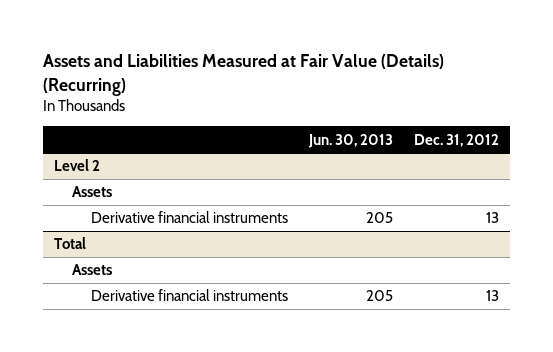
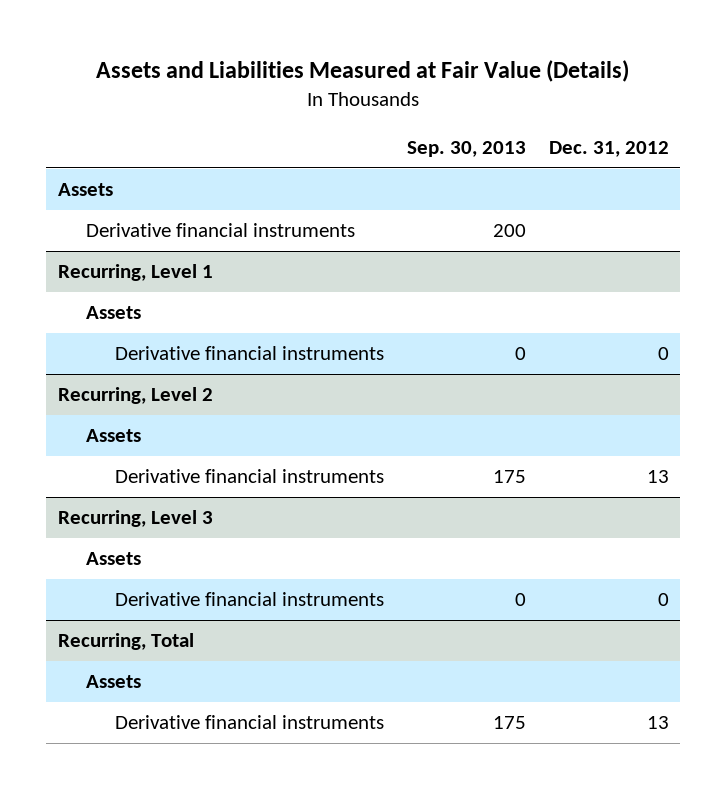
[43,53,445,96] Assets and Liabilities Measured at Fair Value (Details) (Recurring) -> [96,60,630,83] Assets and Liabilities Measured at Fair Value (Details)
[307,133,393,148] Jun. 30, 2013 -> none
none -> [406,141,526,158] Sep. 30, 2013
[53,159,100,172] Level 2 -> none
none -> [86,223,356,238] Derivative financial instruments
none -> [57,264,213,282] Recurring, Level 1
none -> [86,306,142,320] Assets
none -> [114,346,384,361] Derivative financial instruments
none -> [57,387,213,405] Recurring, Level 2
none -> [86,429,142,443] Assets
[53,237,86,250] Total -> none
none -> [57,510,213,528] Recurring, Level 3
none -> [114,592,384,607] Derivative financial instruments
none -> [57,633,194,651] Recurring, Total
none -> [86,675,142,689] Assets

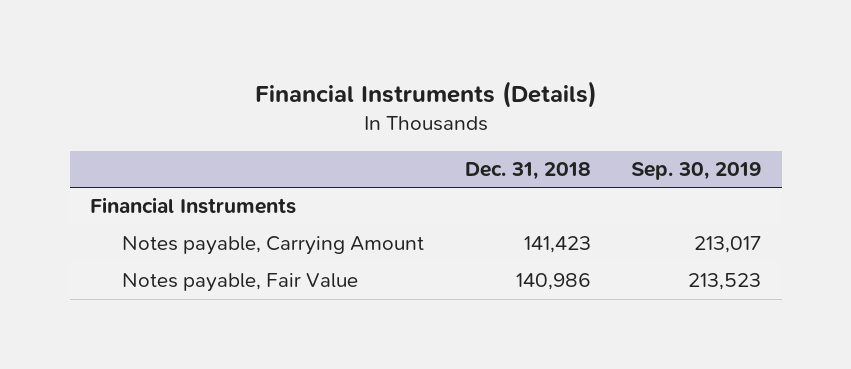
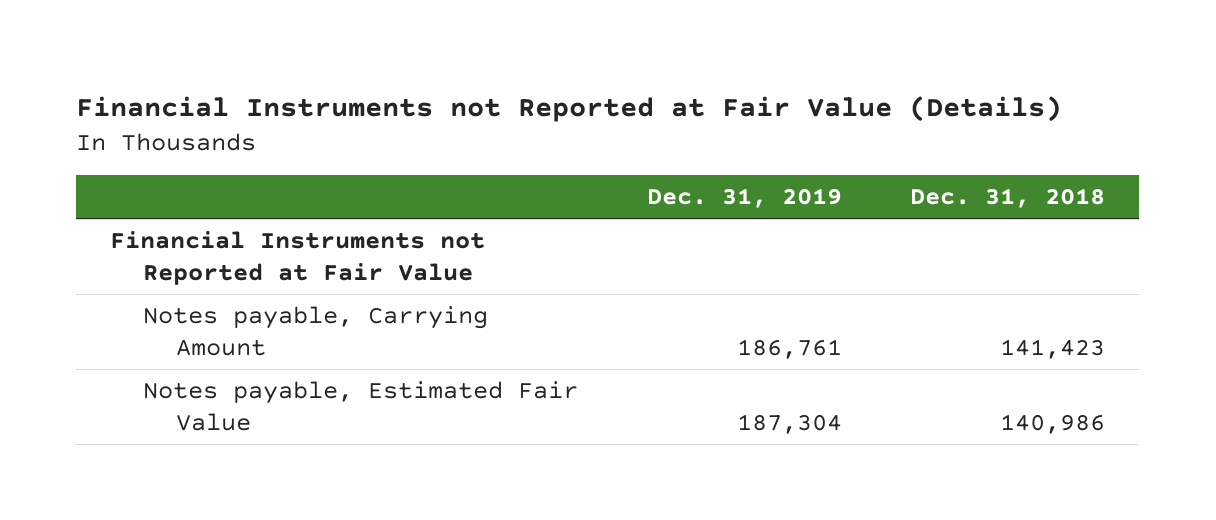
[254,80,597,108] Financial Instruments (Details) -> [76,95,1063,122] Financial Instruments not Reported at Fair Value (Details)
[631,162,762,181] Sep. 30, 2019 -> none
none -> [646,188,842,209] Dec. 31, 2019
[90,197,297,215] Financial Instruments -> [110,230,486,286] Financial Instruments not Reported at Fair Value
[121,273,358,293] Notes payable, Fair Value -> [143,380,579,432] Notes payable, Estimated Fair Value

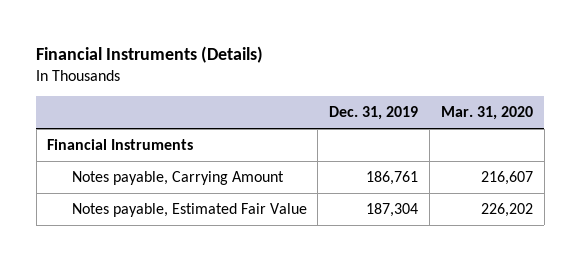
[76,95,1063,122] Financial Instruments not Reported at Fair Value (Details) -> [36,46,264,64] Financial Instruments (Details)
[910,188,1106,209] Dec. 31, 2018 -> none
none -> [441,106,534,121] Mar. 31, 2020
[110,230,486,286] Financial Instruments not Reported at Fair Value -> [47,138,194,150] Financial Instruments

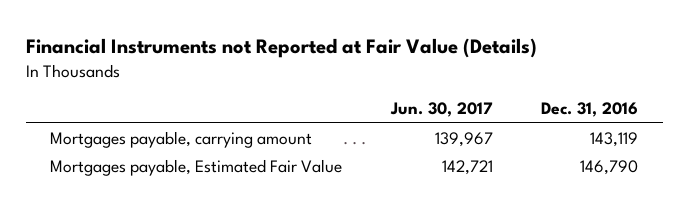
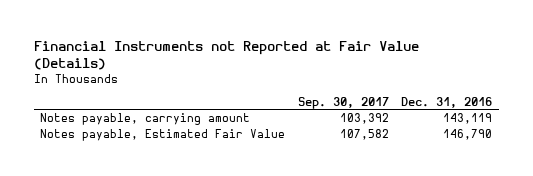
[389,102,493,118] Jun. 30, 2017 -> none
none -> [297,96,389,109] Sep. 30, 2017
[50,131,313,149] Mortgages payable, carrying amount -> [40,113,251,126] Notes payable, carrying amount
[50,159,343,177] Mortgages payable, Estimated Fair Value -> [40,129,286,142] Notes payable, Estimated Fair Value

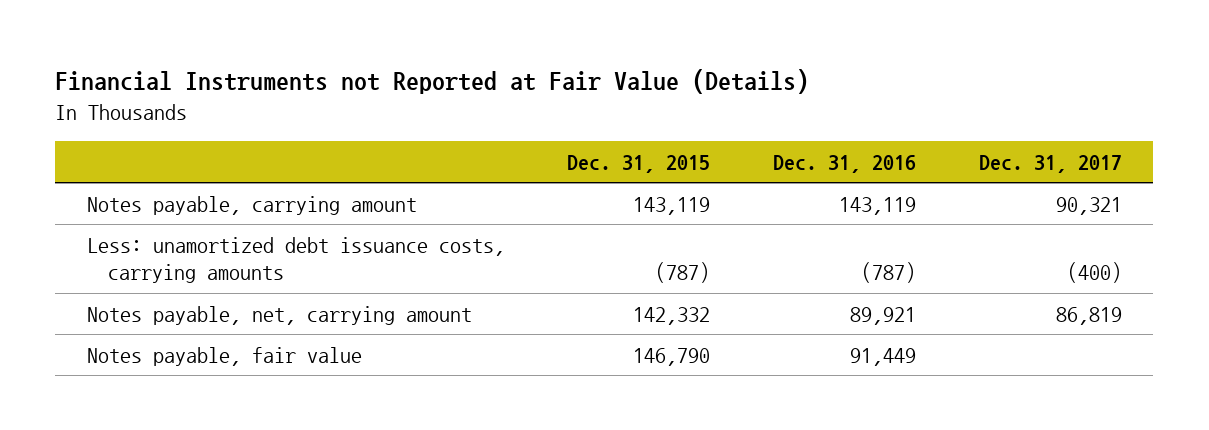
[297,96,389,109] Sep. 30, 2017 -> none
none -> [567,154,711,173] Dec. 31, 2015
none -> [978,154,1122,173] Dec. 31, 2017
none -> [86,236,505,284] Less: unamortized debt issuance costs, carrying amounts
none -> [86,305,472,325] Notes payable, net, carrying amount
[40,129,286,142] Notes payable, Estimated Fair Value -> [86,346,362,366] Notes payable, fair value
[443,129,493,141] 146,790 -> [850,347,917,366] 91,449

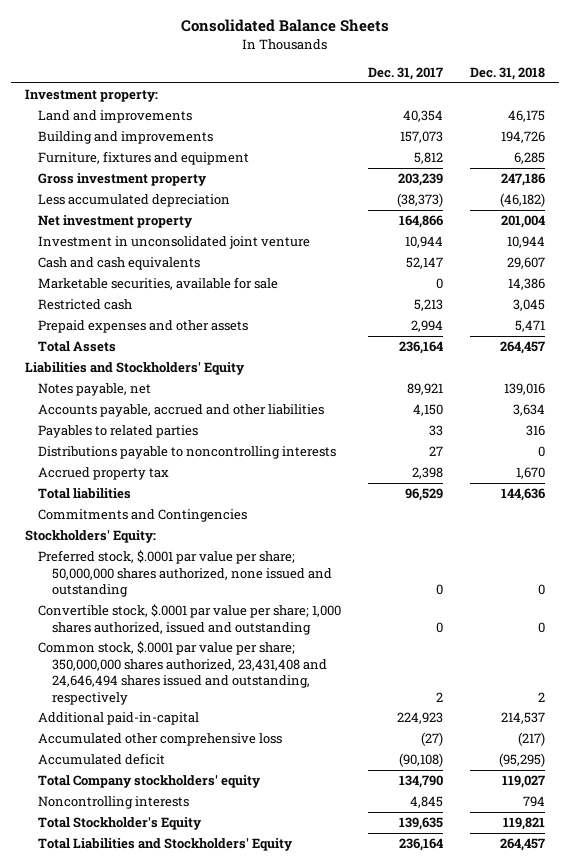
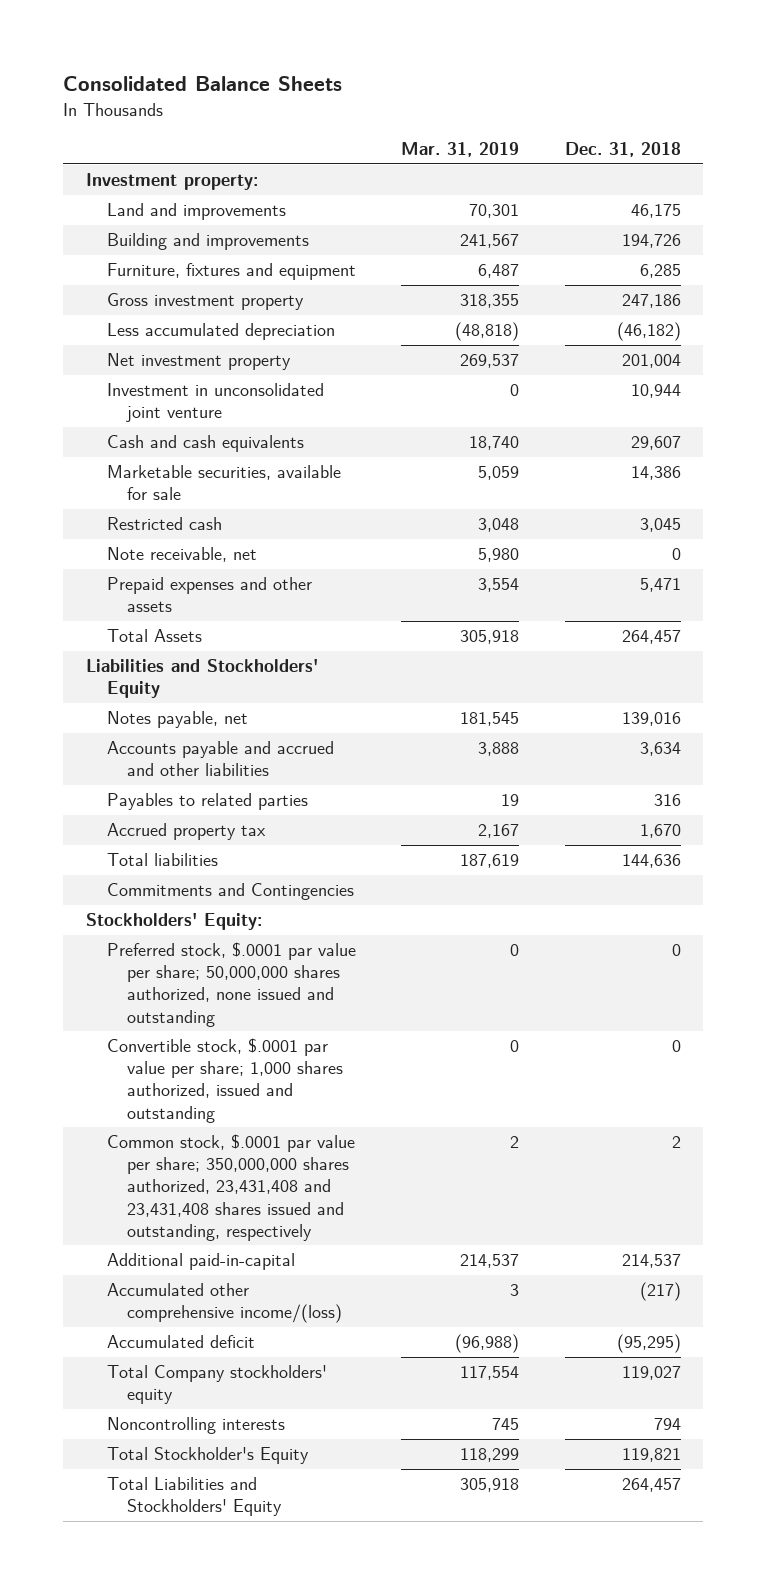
[368,67,444,81] Dec. 31, 2017 -> none
none -> [401,142,520,158] Mar. 31, 2019
none -> [106,547,257,563] Note receivable, net
[38,404,325,418] Accounts payable, accrued and other liabilities -> [106,741,334,777] Accounts payable and accrued and other liabilities
[38,446,337,460] Distributions payable to noncontrolling interests -> none
[38,641,327,705] Common stock, $.0001 par value per share; 350,000,000 shares authorized, 23,431,408 and 24,646,494 shares issued and outstanding, respectively -> [106,1134,355,1241] Common stock, $.0001 par value per share; 350,000,000 shares authorized, 23,431,408 and 23,431,408 shares issued and outstanding, respectively
[38,733,283,747] Accumulated other comprehensive loss -> [106,1283,343,1324] Accumulated other comprehensive income/(loss)

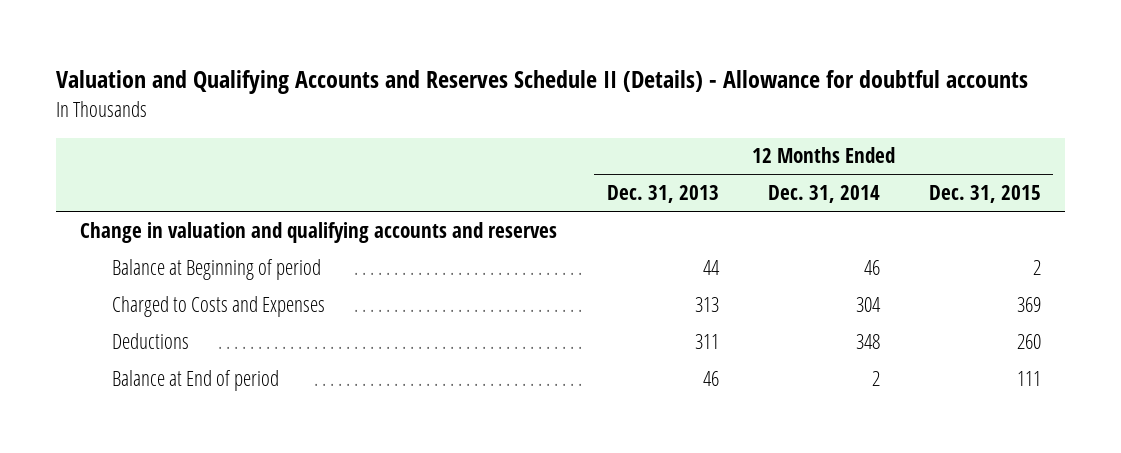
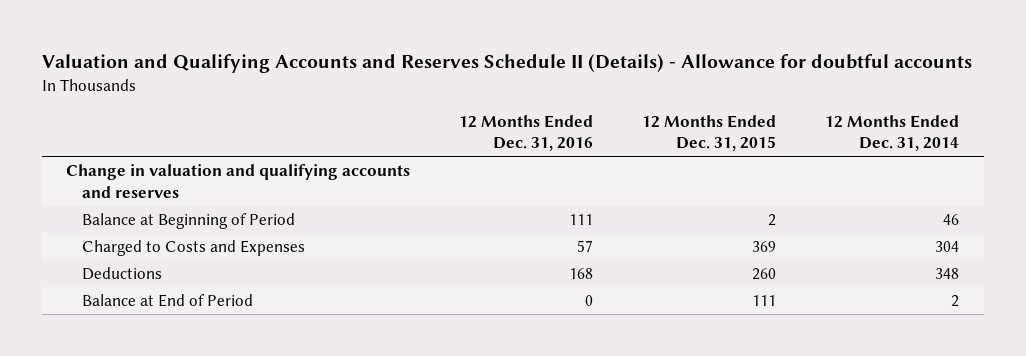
[606,185,719,204] Dec. 31, 2013 -> none
none -> [459,114,594,152] 12 Months Ended Dec. 31, 2016
[111,258,321,280] Balance at Beginning of period -> [81,213,295,230] Balance at Beginning of Period
[111,369,279,391] Balance at End of period -> [81,294,253,308] Balance at End of Period

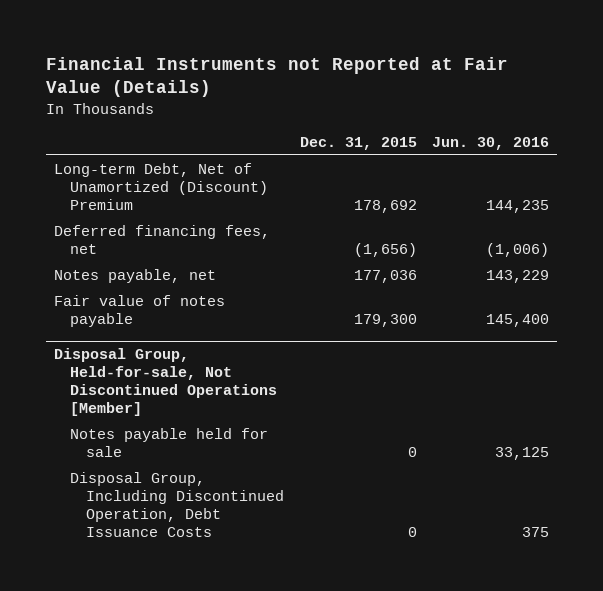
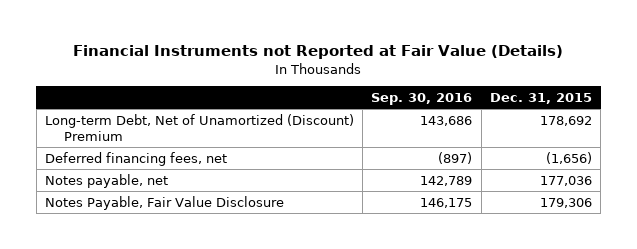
[431,136,549,150] Jun. 30, 2016 -> none
none -> [371,93,473,106] Sep. 30, 2016
[53,347,278,417] Disposal Group, Held-for-sale, Not Discontinued Operations [Member] -> none
[70,427,269,458] Notes payable held for sale -> none
[70,471,285,538] Disposal Group, Including Discontinued Operation, Debt Issuance Costs -> none
[53,294,225,328] Fair value of notes payable -> [44,195,284,210] Notes Payable, Fair Value Disclosure
[353,314,417,328] 179,300 -> [540,197,593,208] 179,306

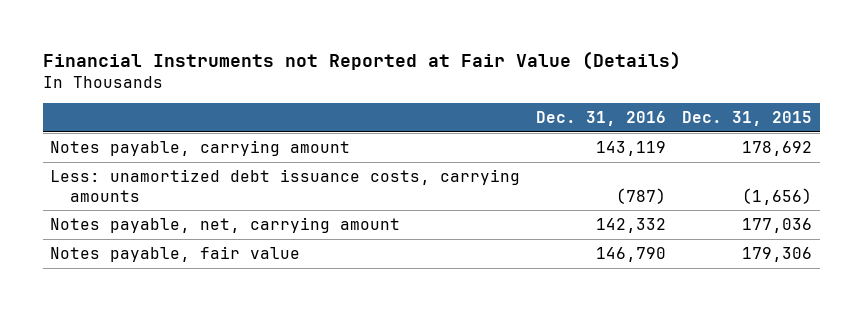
[371,93,473,106] Sep. 30, 2016 -> none
none -> [536,110,667,126] Dec. 31, 2016
[44,113,354,141] Long-term Debt, Net of Unamortized (Discount) Premium -> [50,140,351,157] Notes payable, carrying amount
[44,151,227,166] Deferred financing fees, net -> [50,169,521,202] Less: unamortized debt issuance costs, carrying amounts
[44,173,168,188] Notes payable, net -> [50,217,401,234] Notes payable, net, carrying amount
[44,195,284,210] Notes Payable, Fair Value Disclosure -> [50,246,301,263] Notes payable, fair value

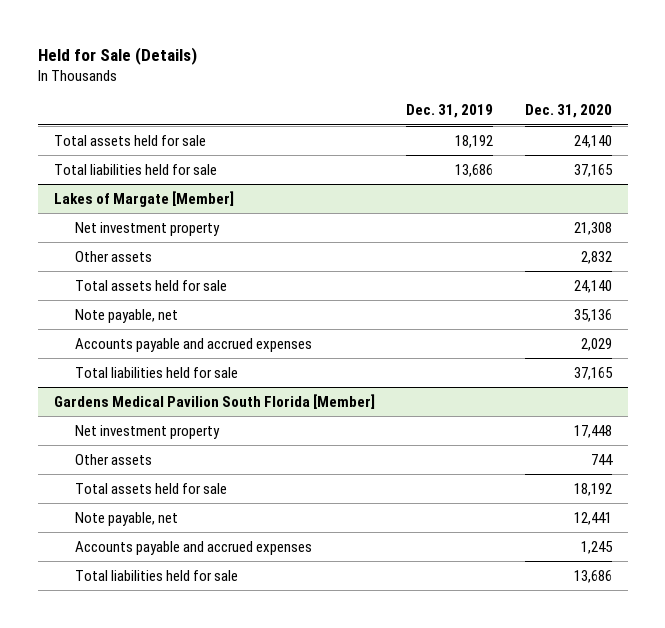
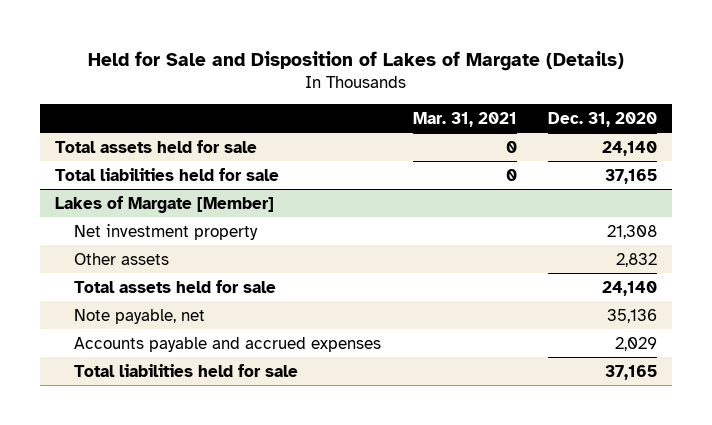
[37,46,197,65] Held for Sale (Details) -> [88,50,625,71] Held for Sale and Disposition of Lakes of Margate (Details)
[406,104,494,119] Dec. 31, 2019 -> none
none -> [412,112,517,128] Mar. 31, 2021
[53,393,375,409] Gardens Medical Pavilion South Florida [Member] -> none
[75,424,221,439] Net investment property -> none
[75,453,153,465] Other assets -> none
[75,482,228,494] Total assets held for sale -> none
[75,511,179,526] Note payable, net -> none
[75,540,313,555] Accounts payable and accrued expenses -> none
[75,569,239,581] Total liabilities held for sale -> none

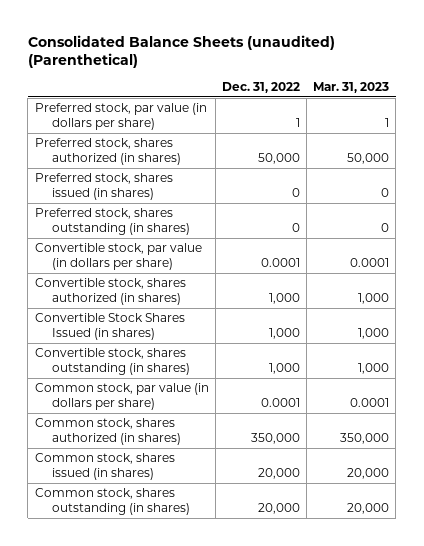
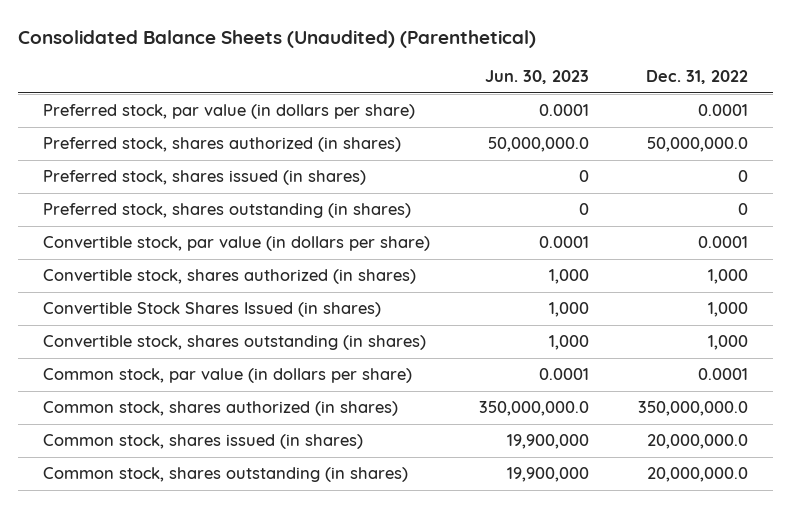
[27,34,335,69] Consolidated Balance Sheets (unaudited) (Parenthetical) -> [17,29,536,48] Consolidated Balance Sheets (Unaudited) (Parenthetical)
[313,82,390,94] Mar. 31, 2023 -> none
none -> [484,70,589,85] Jun. 30, 2023
[295,118,300,128] 1 -> [698,104,749,117] 0.0001
[257,153,300,165] 50,000 -> [647,137,749,153] 50,000,000.0
[250,433,300,445] 350,000 -> [638,401,749,417] 350,000,000.0
[257,468,300,480] 20,000 -> [647,434,749,450] 20,000,000.0
[257,503,300,515] 20,000 -> [647,467,749,483] 20,000,000.0

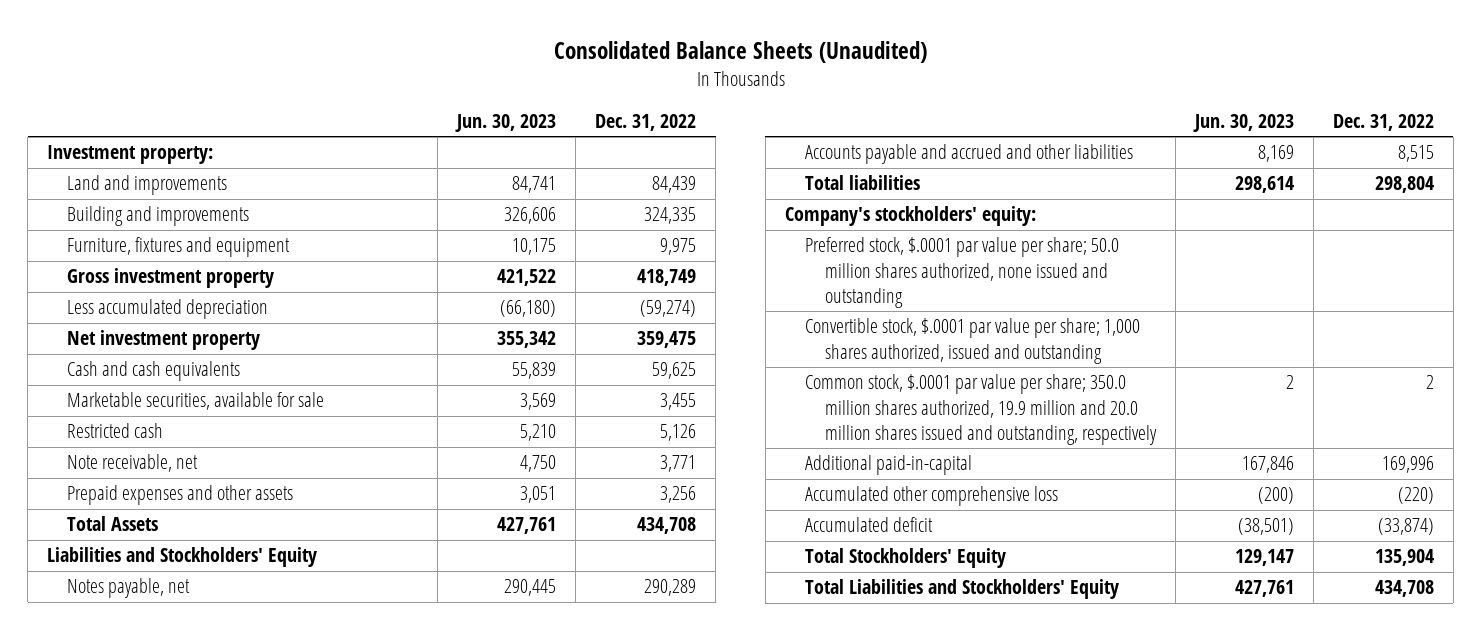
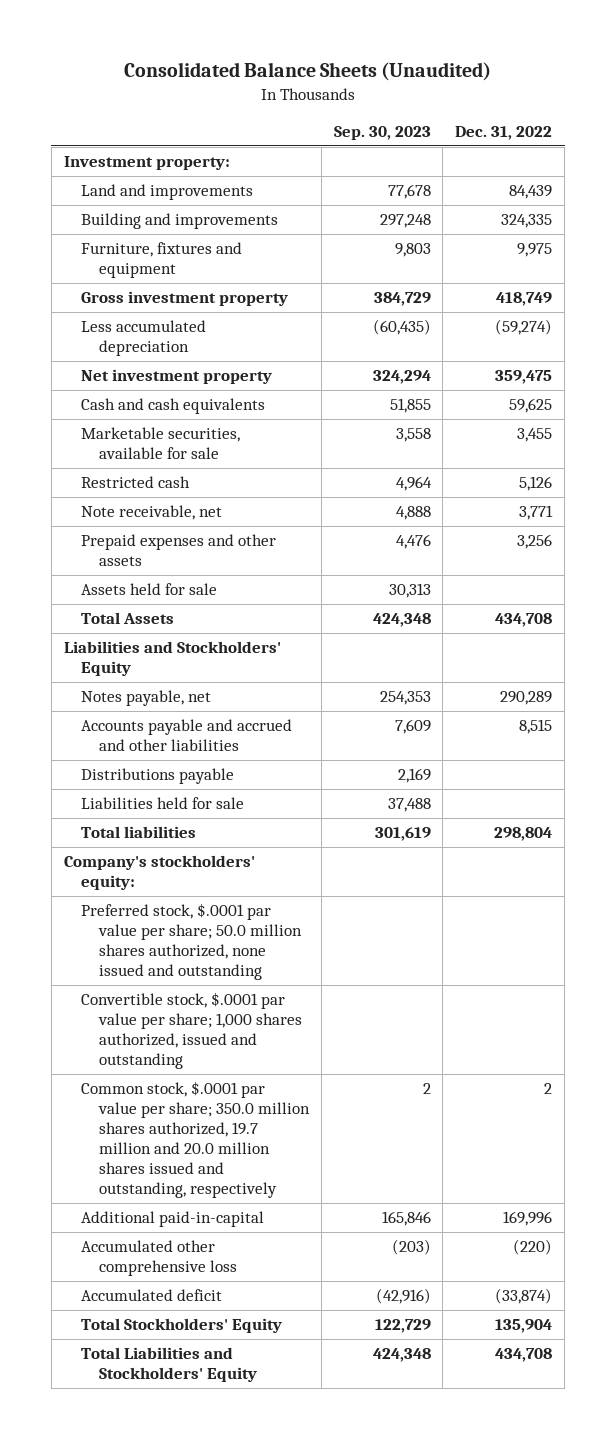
[455,113,557,132] Jun. 30, 2023 -> none
none -> [333,126,431,141] Sep. 30, 2023
none -> [81,583,218,596] Assets held for sale
none -> [81,768,235,785] Distributions payable
none -> [81,797,245,810] Liabilities held for sale
[804,374,1157,445] Common stock, $.0001 par value per share; 350.0 million shares authorized, 19.9 million and 20.0 million shares issued and outstanding, respectively -> [81,1081,310,1199] Common stock, $.0001 par value per share; 350.0 million shares authorized, 19.7 million and 20.0 million shares issued and outstanding, respectively

